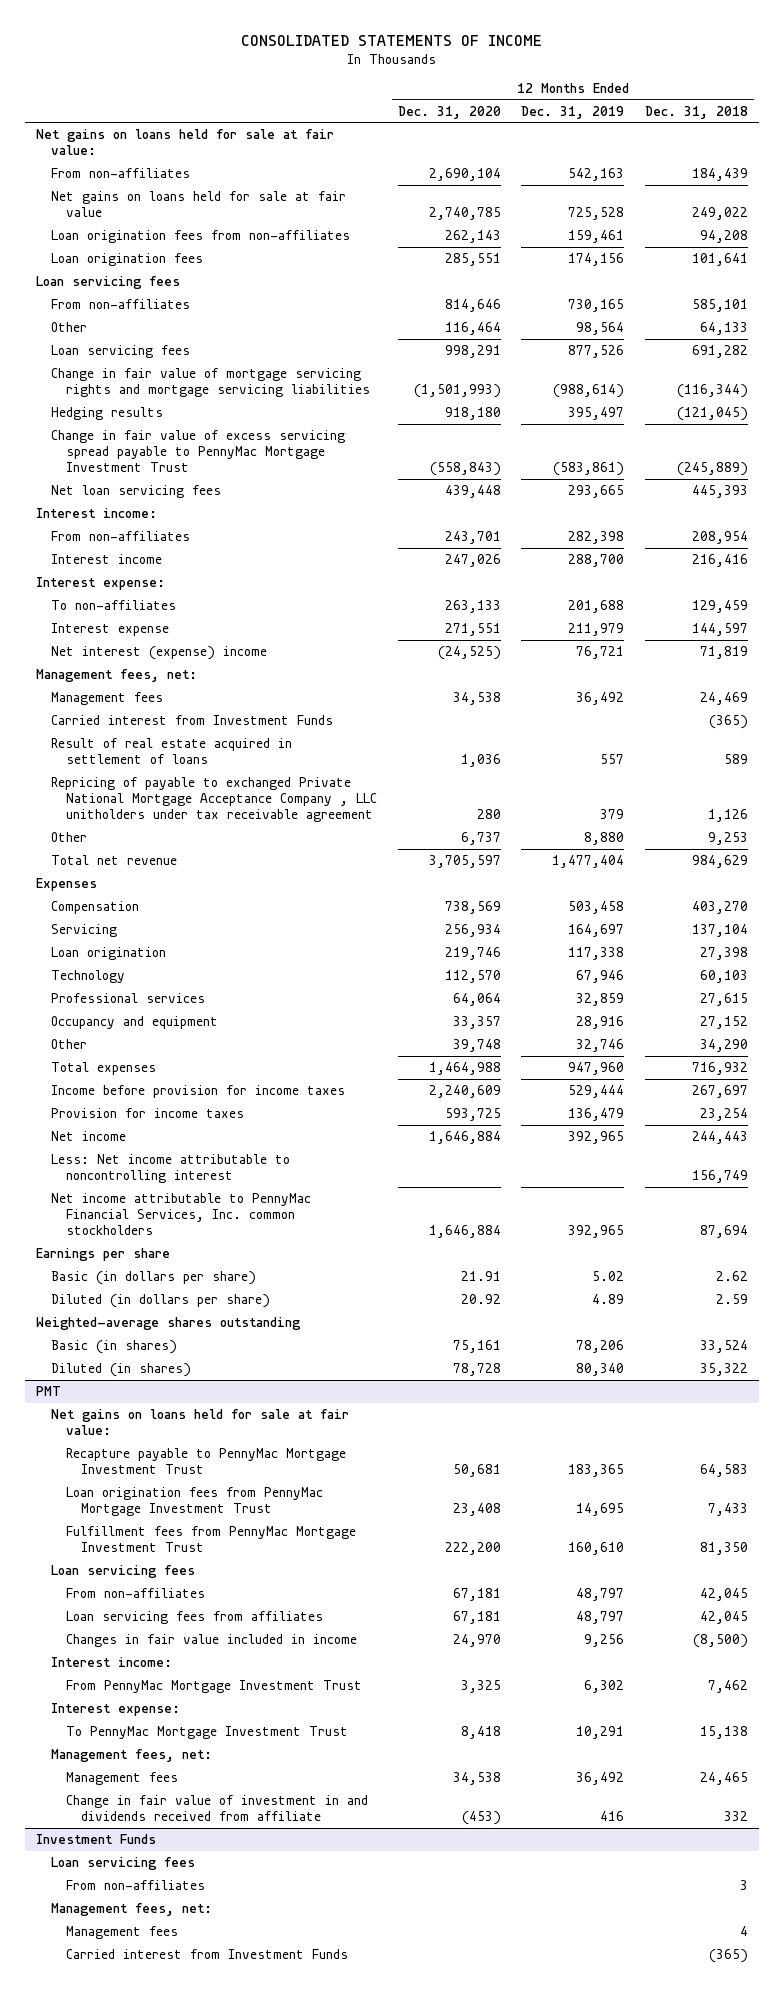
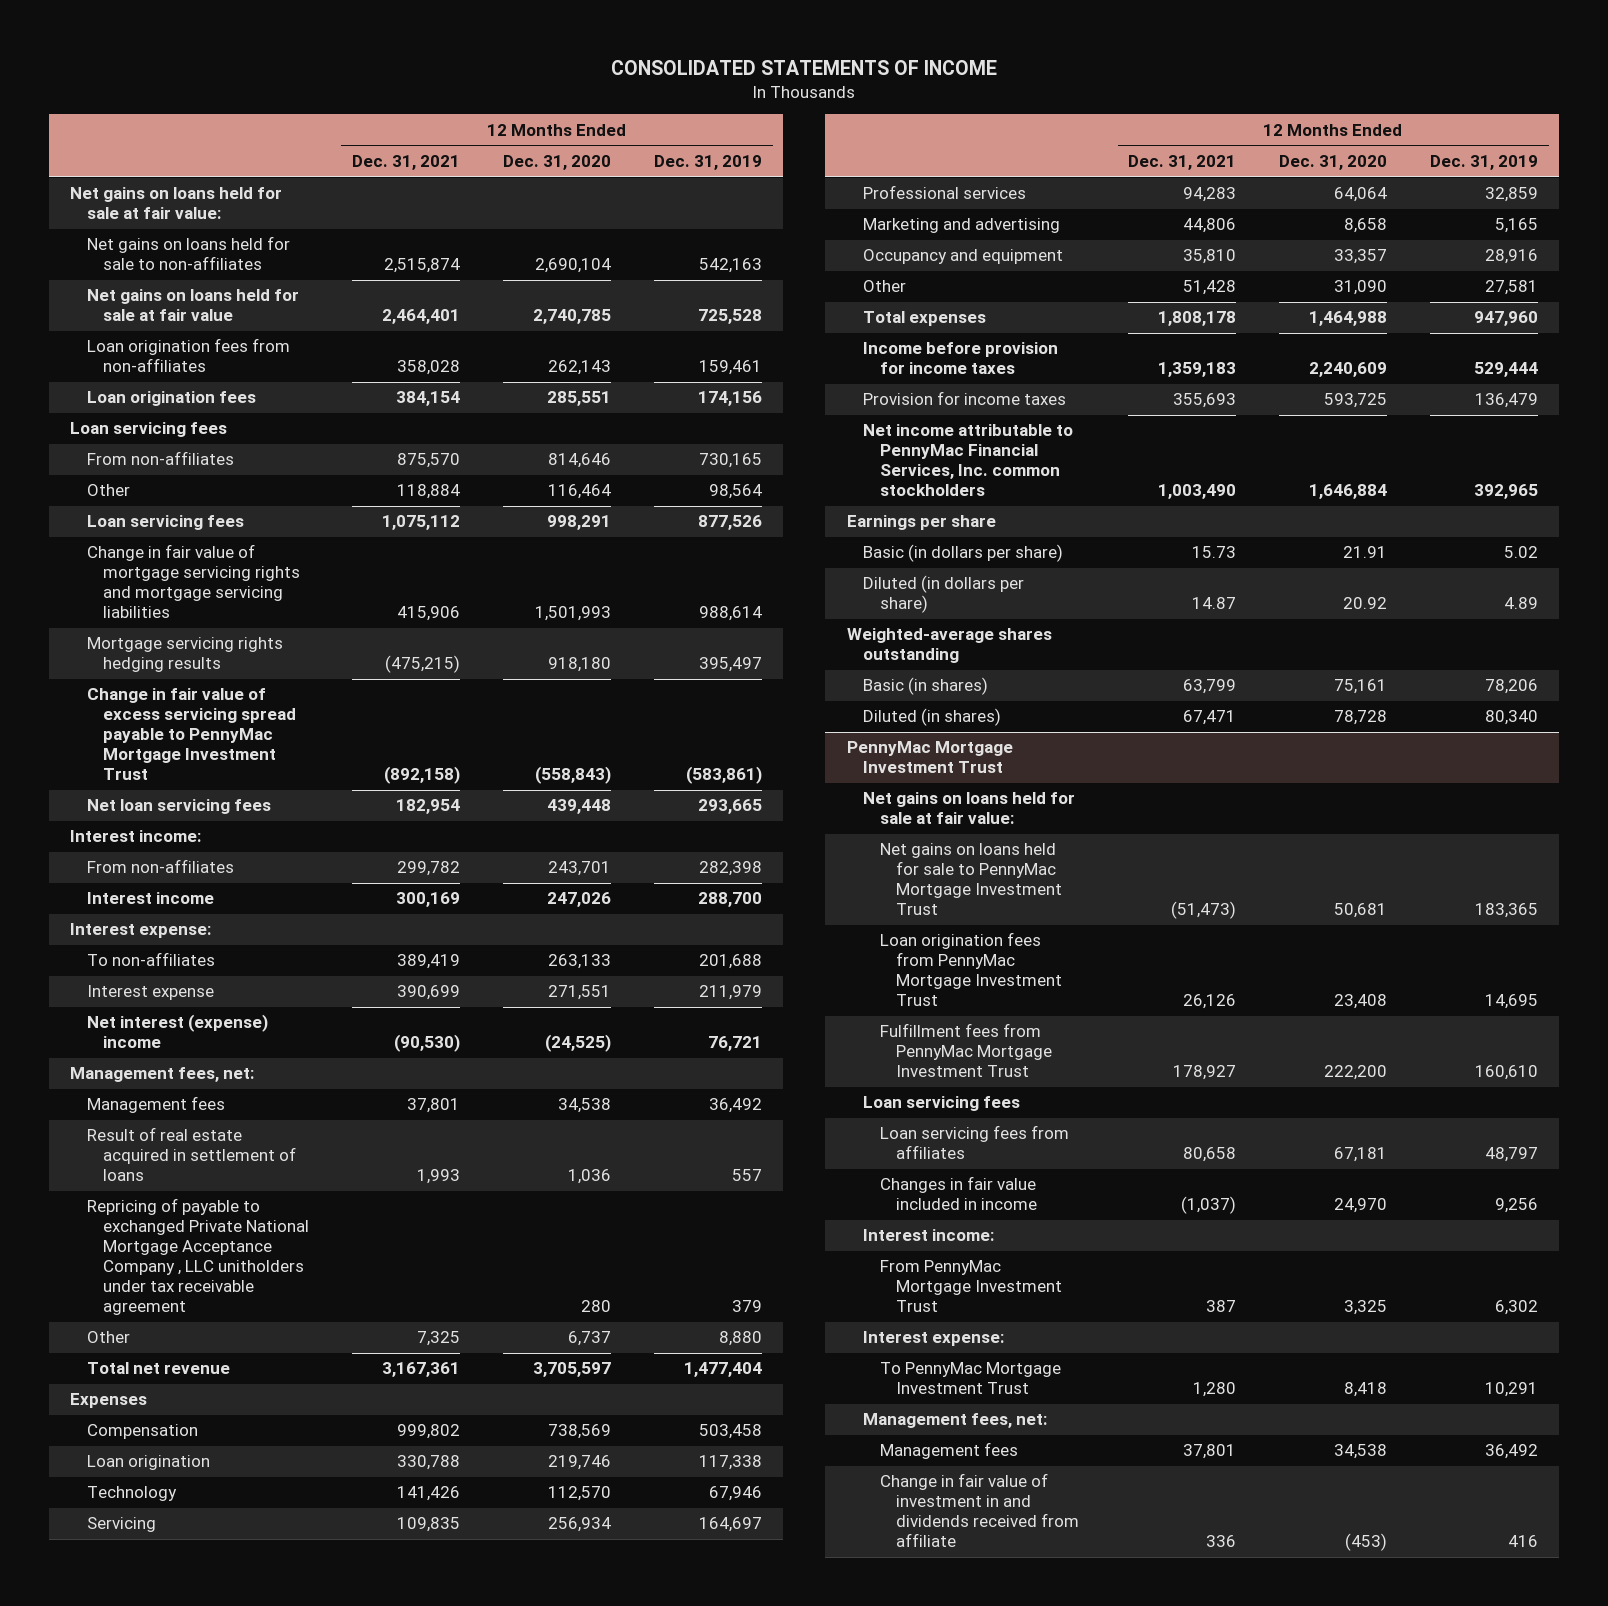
[645,105,749,119] Dec. 31, 2018 -> none
none -> [352,154,461,170] Dec. 31, 2021
[50,167,190,178] From non-affiliates -> [86,236,290,271] Net gains on loans held for sale to non-affiliates
[413,384,501,399] (1,501,993) -> [534,606,611,622] 1,501,993
[553,384,625,399] (988,614) -> [698,606,762,622] 988,614
[50,406,163,420] Hedging results -> [86,637,283,673] Mortgage servicing rights hedging results
[50,714,333,725] Carried interest from Investment Funds -> none
[50,923,117,937] Servicing -> [86,1517,156,1533] Servicing
none -> [863,218,1061,234] Marketing and advertising
[452,1038,501,1052] 39,748 -> [1334,280,1388,296] 31,090
[576,1038,625,1052] 32,746 -> [1485,280,1539,296] 27,581
[50,1130,126,1141] Net income -> none
[50,1153,290,1184] Less: Net income attributable to noncontrolling interest -> none
[35,1385,61,1396] PMT -> [846,741,1013,774] PennyMac Mortgage Investment Trust
[65,1447,346,1475] Recapture payable to PennyMac Mortgage Investment Trust -> [879,843,1062,916] Net gains on loans held for sale to PennyMac Mortgage Investment Trust
[65,1587,205,1598] From non-affiliates -> none
[35,1833,156,1844] Investment Funds -> none
[50,1856,195,1870] Loan servicing fees -> none
[65,1879,205,1890] From non-affiliates -> none
[50,1902,212,1916] Management fees, net: -> none
[65,1925,178,1939] Management fees -> none
[65,1948,348,1959] Carried interest from Investment Funds -> none

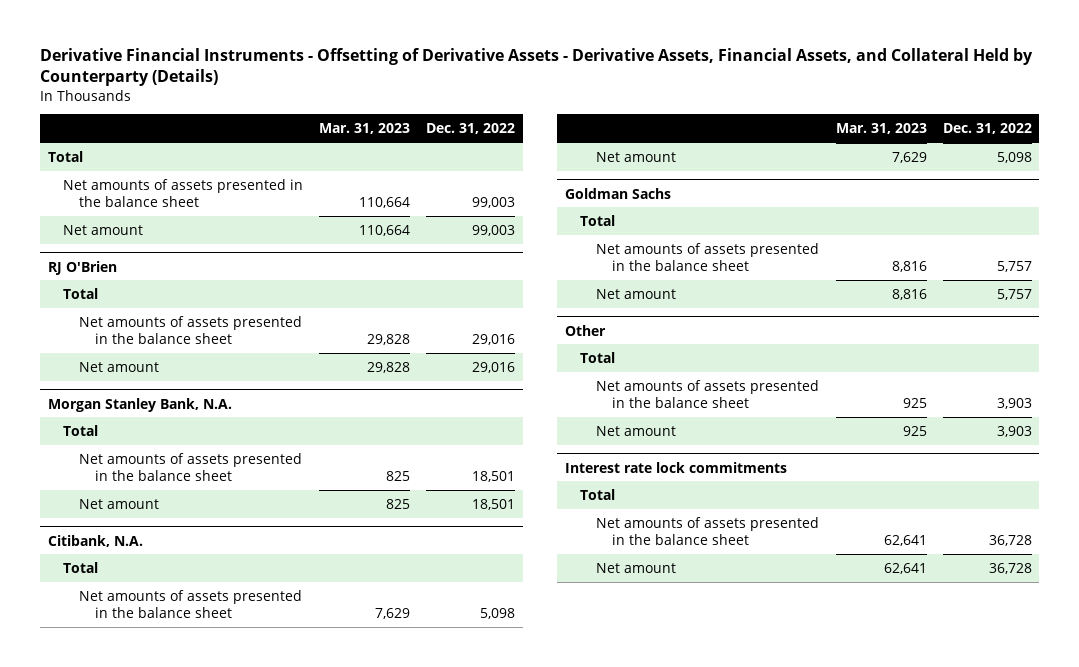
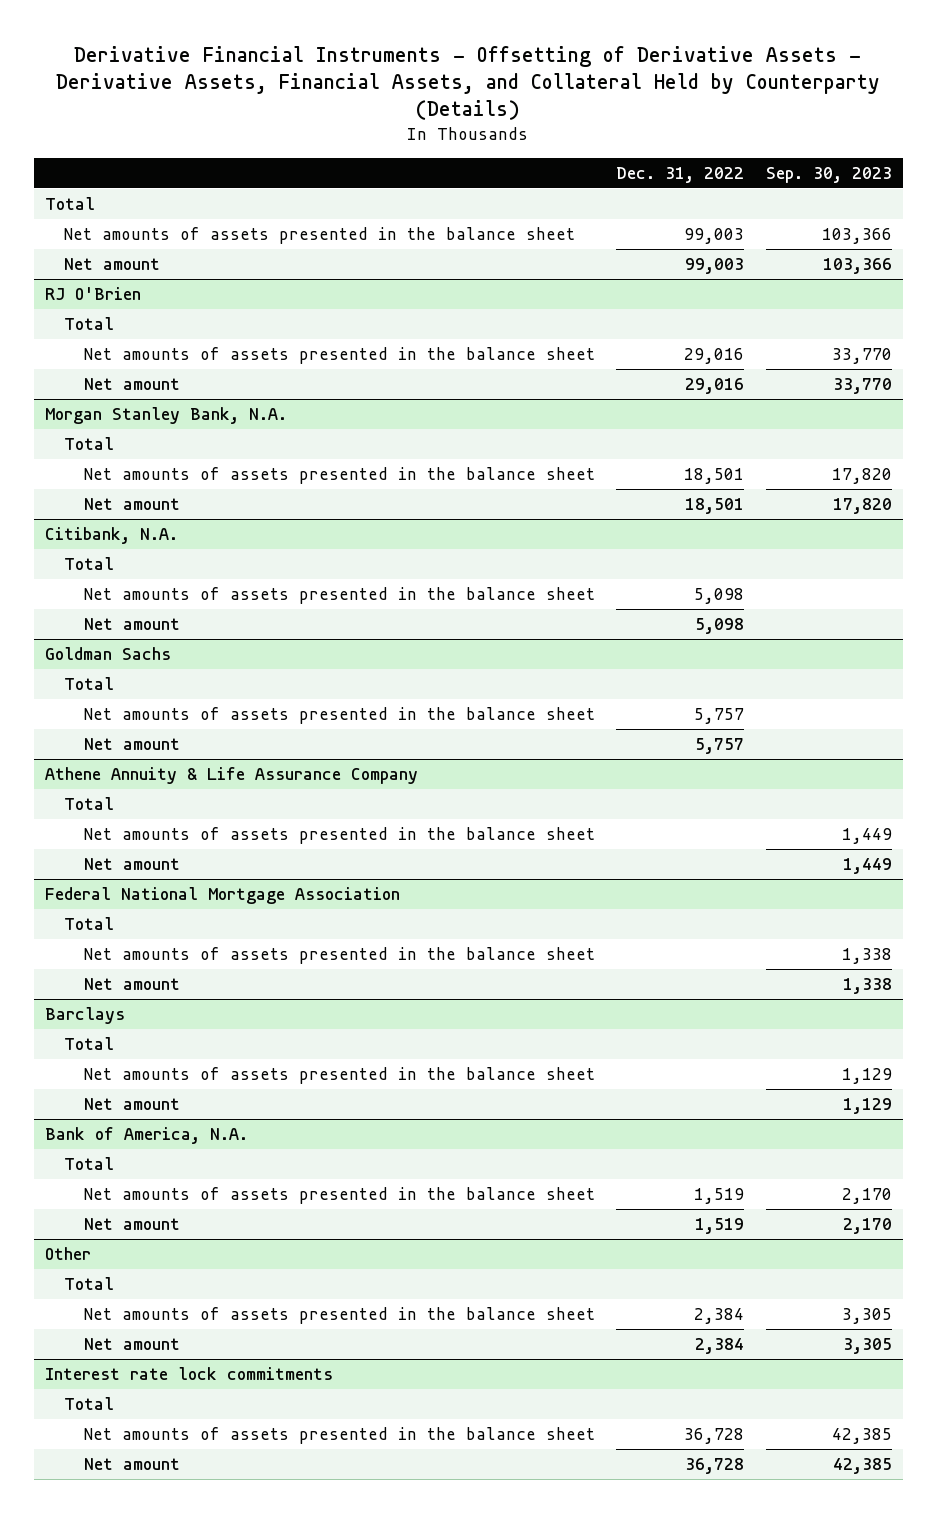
[319,123,411,135] Mar. 31, 2023 -> none
none -> [765,167,892,184] Sep. 30, 2023
none -> [45,767,419,785] Athene Annuity & Life Assurance Company
none -> [64,797,115,811] Total
none -> [83,827,595,845] Net amounts of assets presented in the balance sheet
none -> [83,858,180,871] Net amount
none -> [45,887,401,905] Federal National Mortgage Association
none -> [64,917,115,931] Total
none -> [83,947,595,965] Net amounts of assets presented in the balance sheet
none -> [83,978,180,991] Net amount
none -> [45,1007,126,1025] Barclays
none -> [64,1037,115,1051] Total
none -> [83,1067,595,1085] Net amounts of assets presented in the balance sheet
none -> [83,1098,180,1111] Net amount
none -> [45,1127,249,1145] Bank of America, N.A.
none -> [64,1157,115,1171] Total
none -> [83,1187,595,1205] Net amounts of assets presented in the balance sheet
none -> [83,1218,180,1231] Net amount
[996,398,1032,410] 3,903 -> [694,1308,745,1325] 2,384
[996,425,1032,437] 3,903 -> [695,1338,745,1355] 2,384

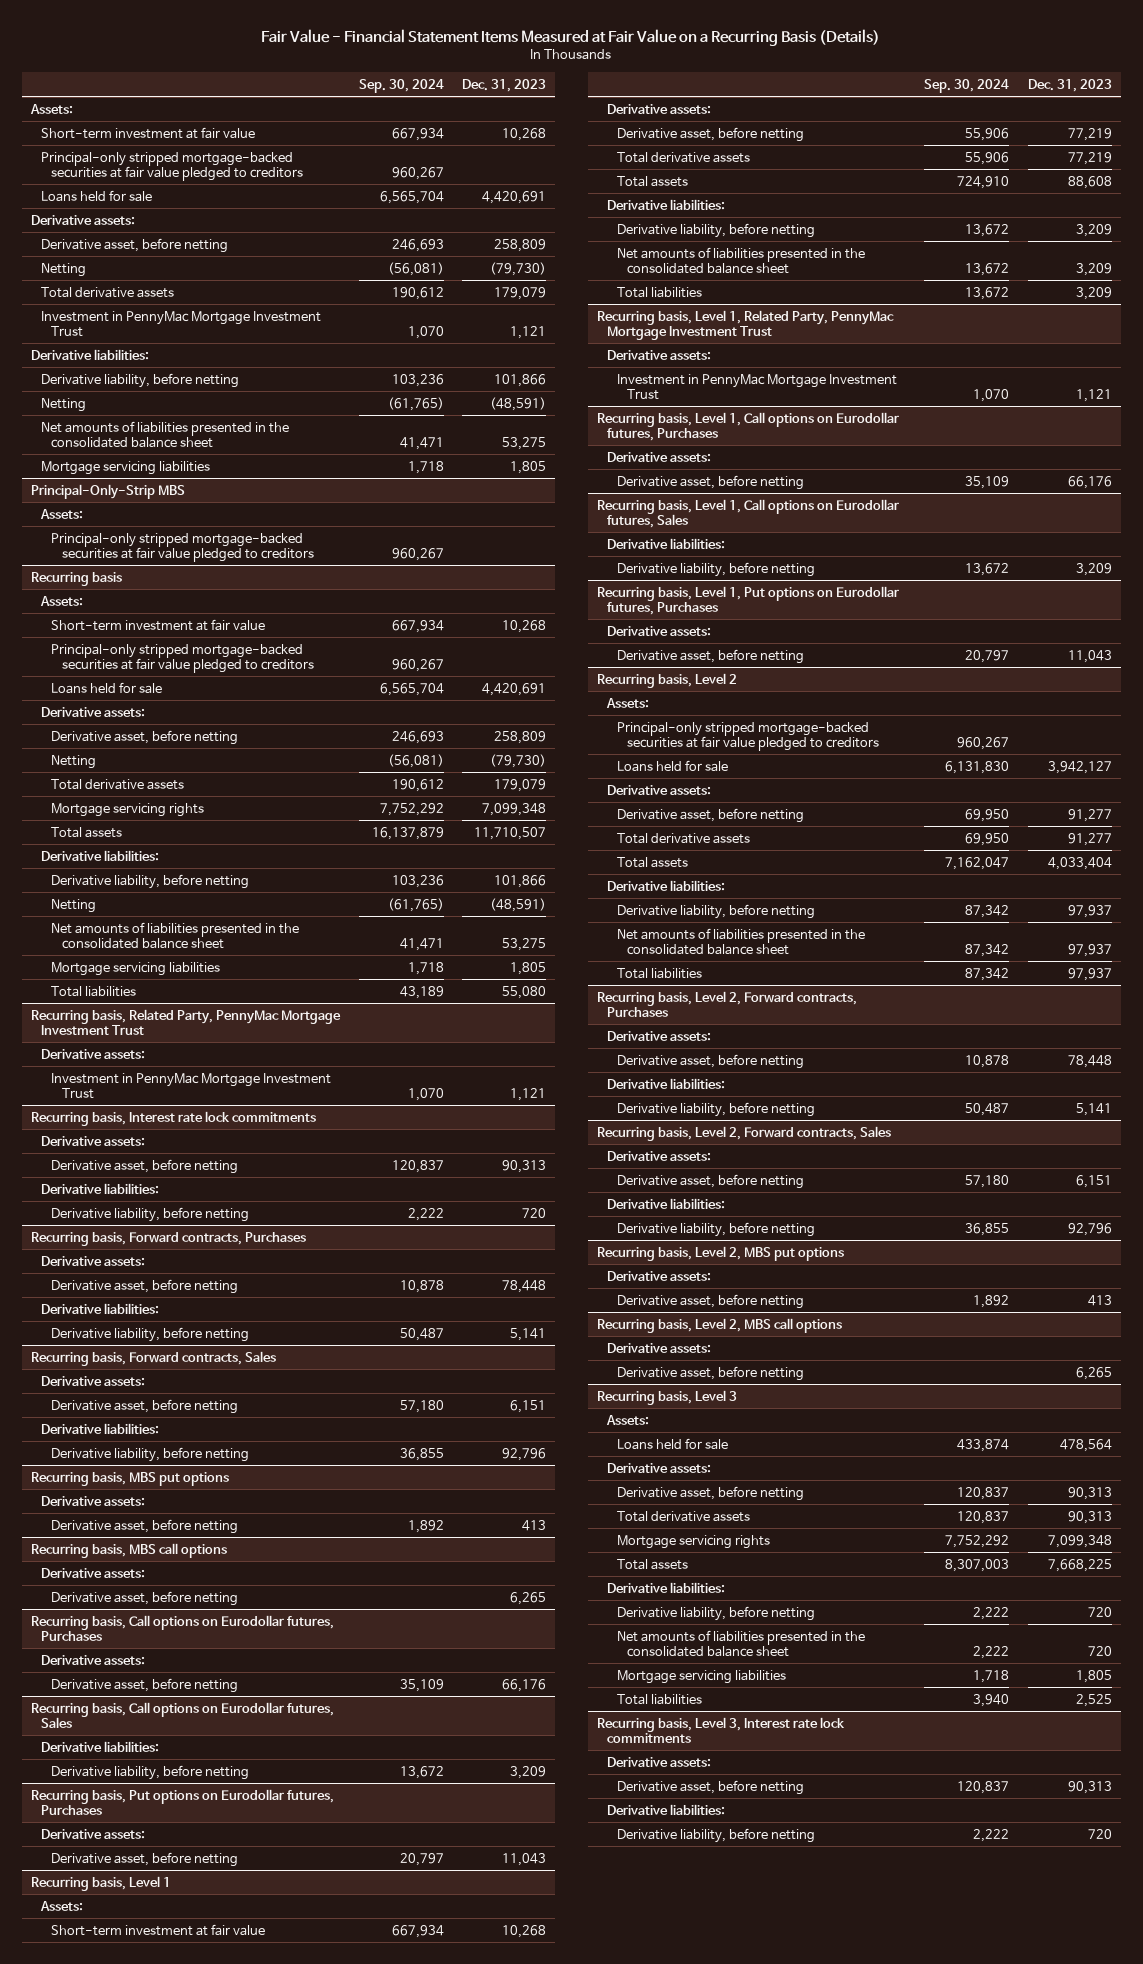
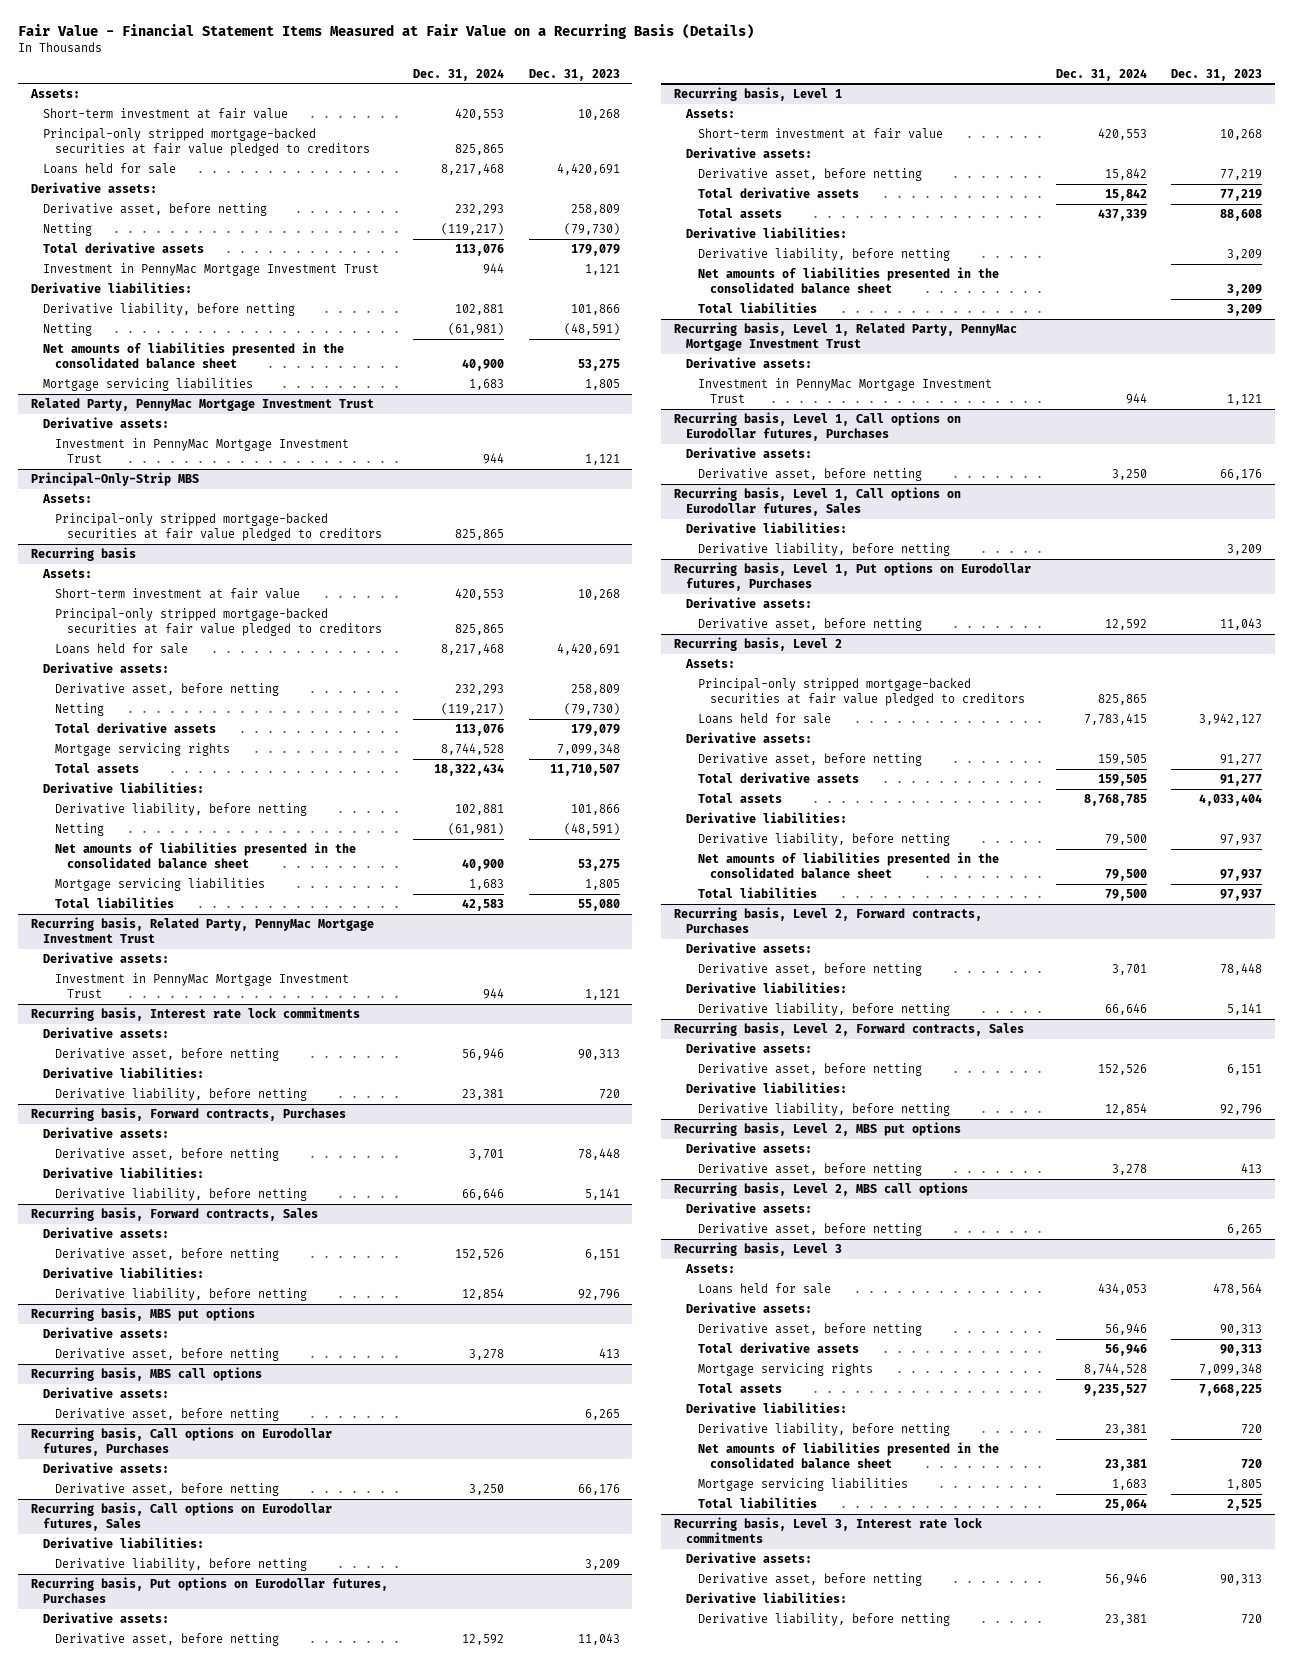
[358,78,444,93] Sep. 30, 2024 -> none
none -> [412,68,504,81] Dec. 31, 2024
none -> [30,398,374,412] Related Party, PennyMac Mortgage Investment Trust
none -> [42,417,169,429] Derivative assets:
none -> [55,438,350,463] Investment in PennyMac Mortgage Investment Trust

